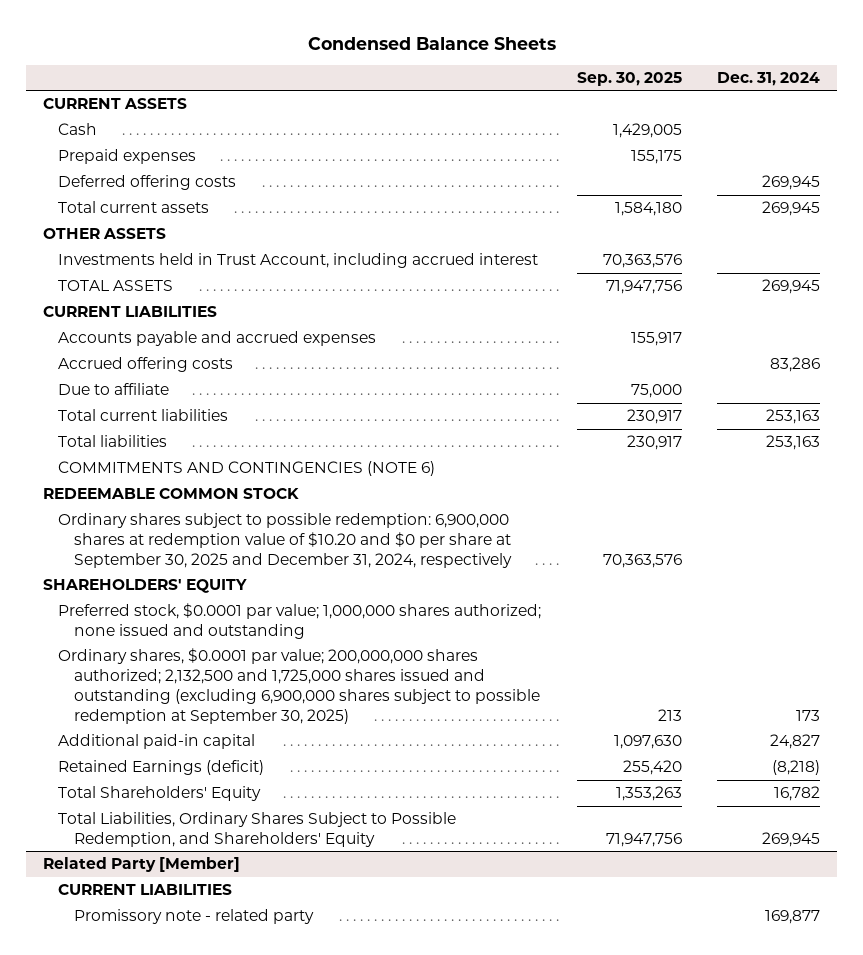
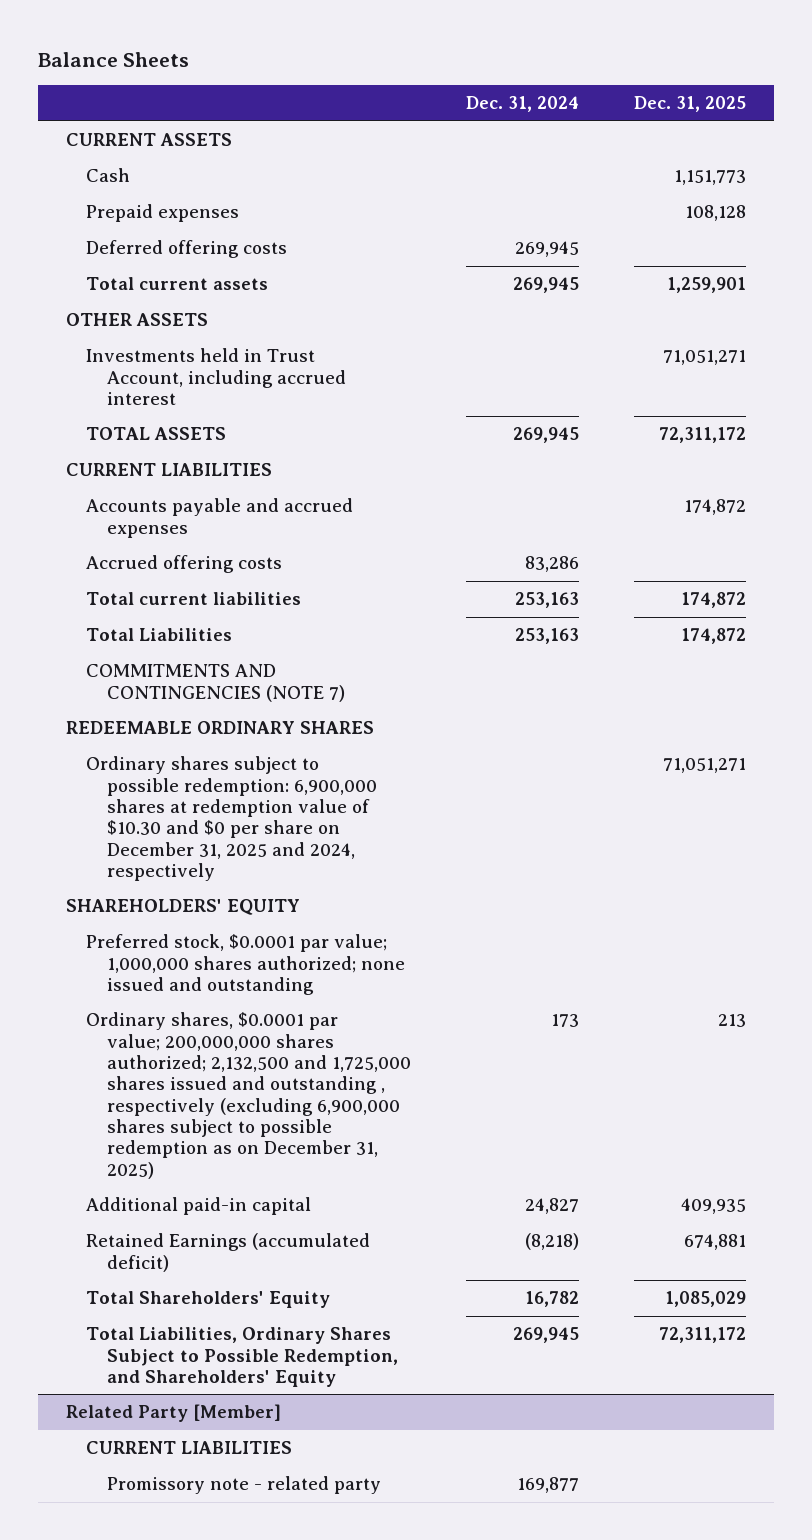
[307,36,556,50] Condensed Balance Sheets -> [38,51,190,67] Balance Sheets
[576,72,682,87] Sep. 30, 2025 -> none
none -> [634,96,747,113] Dec. 31, 2025
[58,383,170,396] Due to affiliate -> none
[58,435,168,448] Total liabilities -> [86,628,233,642] Total Liabilities
[58,461,436,477] COMMITMENTS AND CONTINGENCIES (NOTE 6) -> [86,664,346,702] COMMITMENTS AND CONTINGENCIES (NOTE 7)
[43,488,300,500] REDEEMABLE COMMON STOCK -> [65,721,374,735] REDEEMABLE ORDINARY SHARES
[58,513,512,568] Ordinary shares subject to possible redemption: 6,900,000 shares at redemption value of $10.20 and $0 per share at September 30, 2025 and December 31, 2024, respectively -> [86,756,378,881] Ordinary shares subject to possible redemption: 6,900,000 shares at redemption value of $10.30 and $0 per share on December 31, 2025 and 2024, respectively
[58,648,540,724] Ordinary shares, $0.0001 par value; 200,000,000 shares authorized; 2,132,500 and 1,725,000 shares issued and outstanding (excluding 6,900,000 shares subject to possible redemption at September 30, 2025) -> [86,1012,412,1179] Ordinary shares, $0.0001 par value; 200,000,000 shares authorized; 2,132,500 and 1,725,000 shares issued and outstanding , respectively (excluding 6,900,000 shares subject to possible redemption as on December 31, 2025)
[58,760,265,776] Retained Earnings (deficit) -> [86,1233,371,1272] Retained Earnings (accumulated deficit)

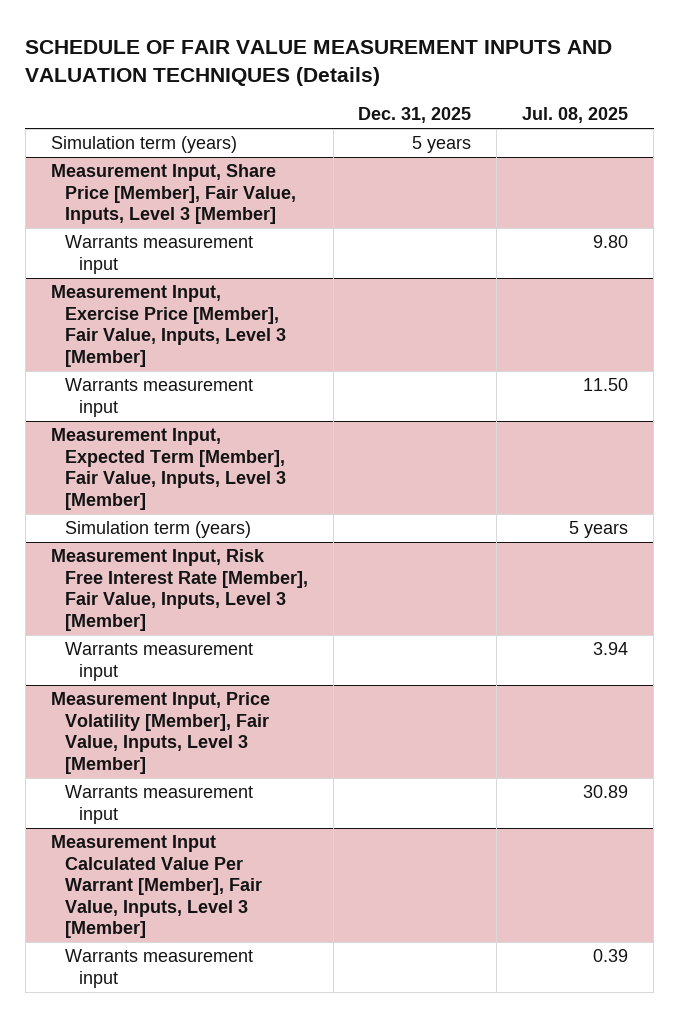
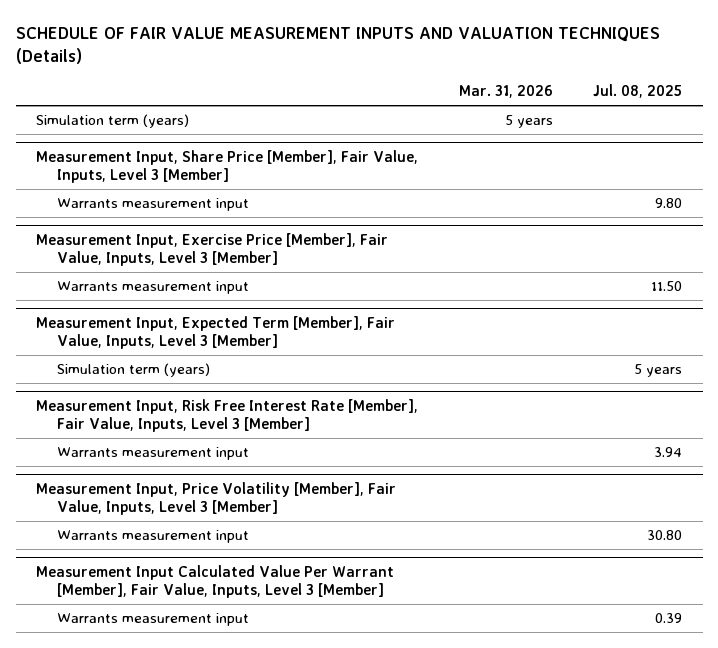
[358,107,472,124] Dec. 31, 2025 -> none
none -> [458,85,553,99] Mar. 31, 2026
[583,785,629,799] 30.89 -> [647,530,683,541] 30.80

